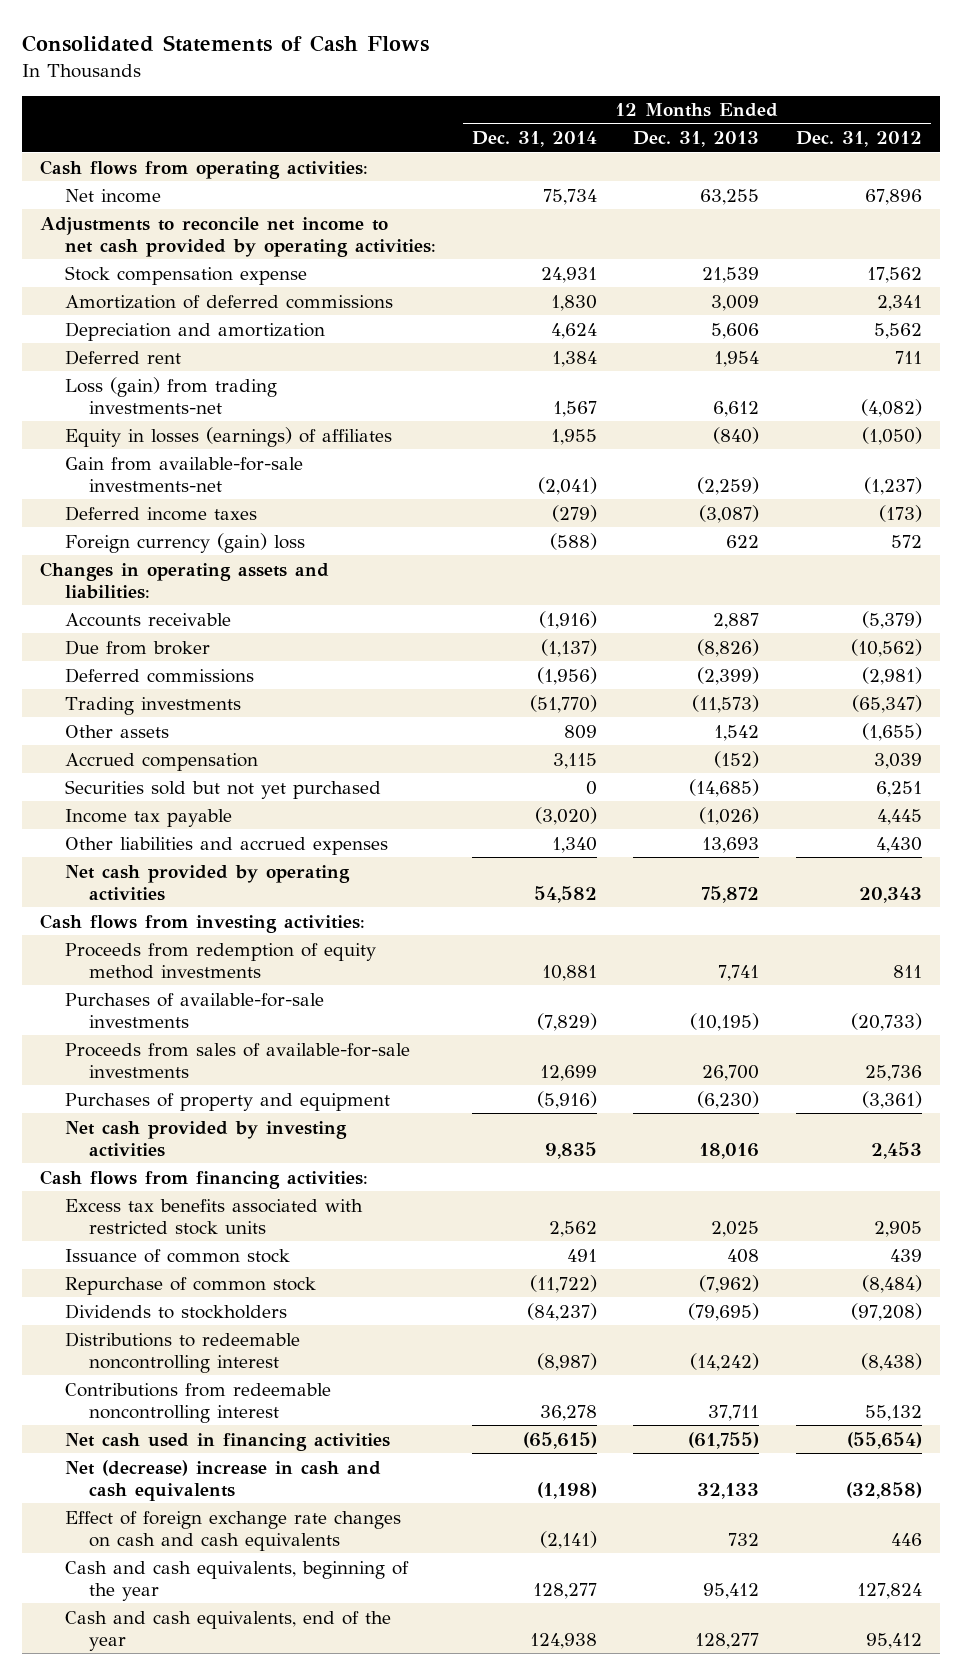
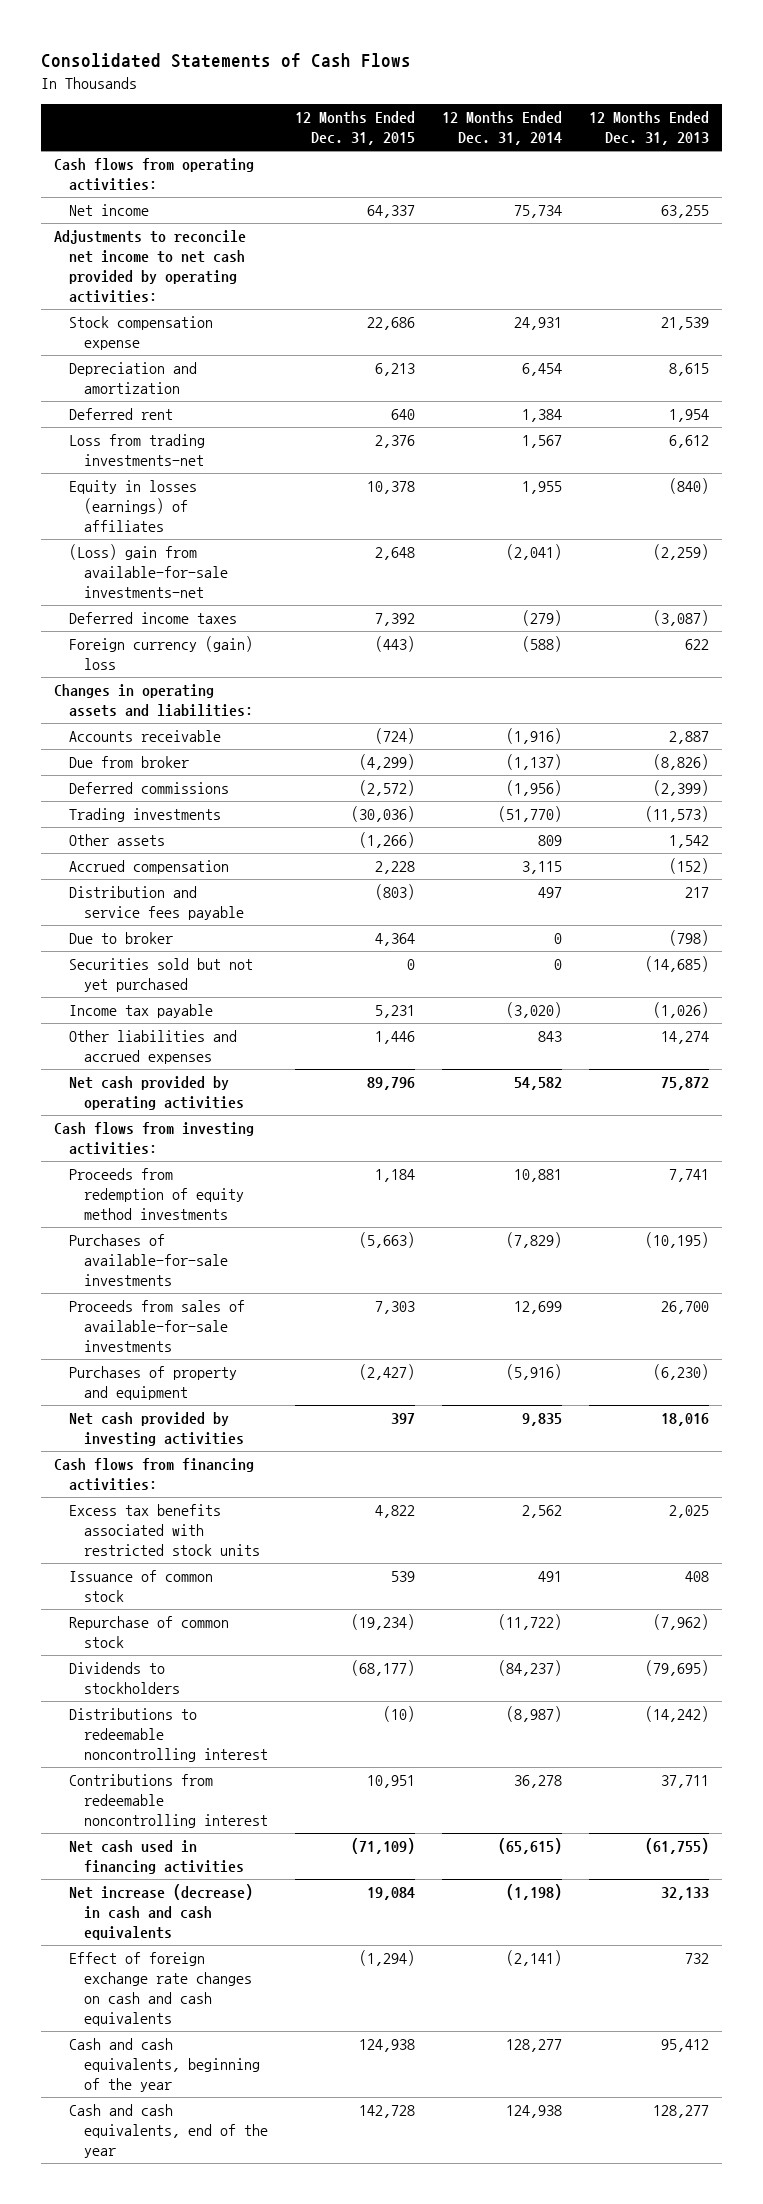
[795,131,922,148] Dec. 31, 2012 -> none
none -> [295,111,416,146] 12 Months Ended Dec. 31, 2015
[64,294,393,309] Amortization of deferred commissions -> none
[550,322,597,339] 4,624 -> [521,363,562,377] 6,454
[711,322,760,339] 5,606 -> [668,363,709,377] 8,615
[64,376,277,414] Loss (gain) from trading investments-net -> [69,434,206,467] Loss from trading investments-net
[64,456,303,492] Gain from available-for-sale investments-net -> [69,544,229,599] (Loss) gain from available-for-sale investments-net
none -> [69,886,245,921] Distribution and service fees payable
none -> [69,932,174,945] Due to broker
[551,836,597,853] 1,340 -> [537,1031,562,1043] 843
[702,836,760,853] 13,693 -> [660,1031,709,1045] 14,274
[64,1459,381,1501] Net (decrease) increase in cash and cash equivalents -> [69,1884,254,1941] Net increase (decrease) in cash and cash equivalents

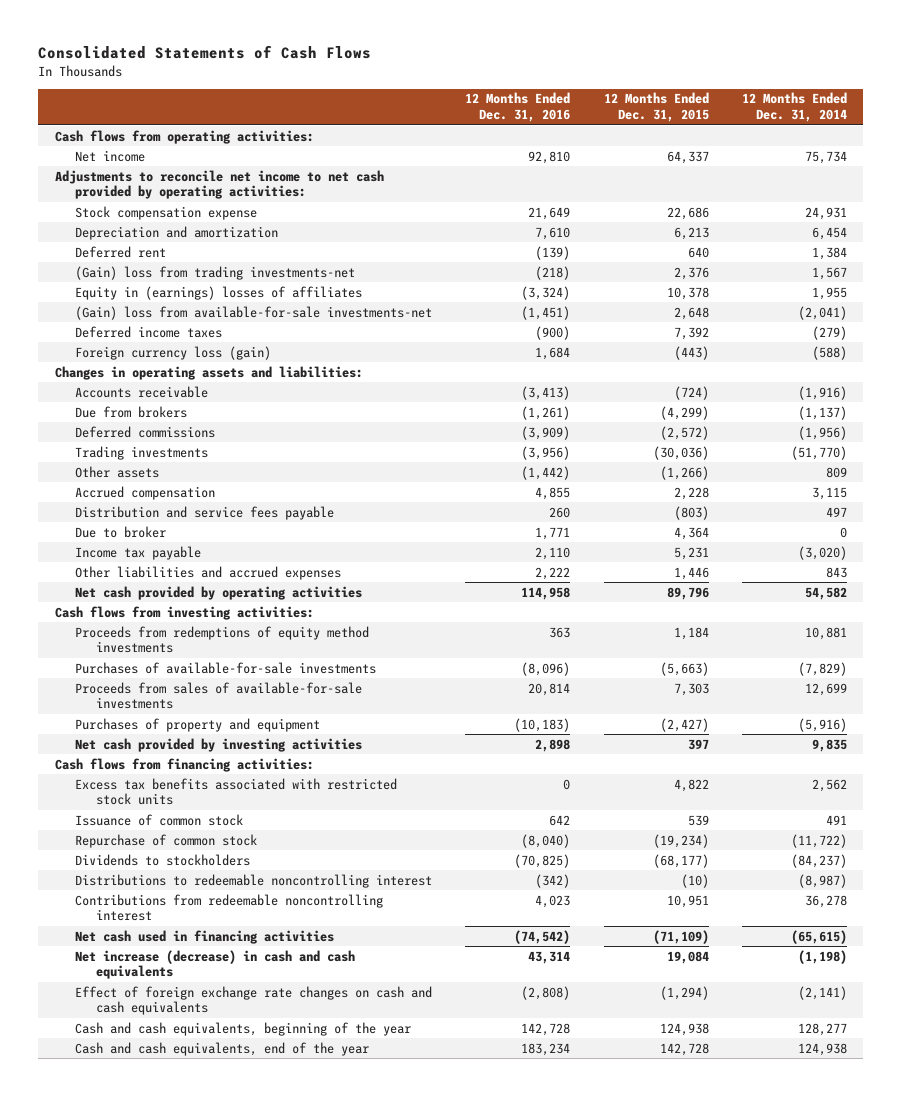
[588,111,709,146] 12 Months Ended Dec. 31, 2013 -> none
none -> [465,92,571,122] 12 Months Ended Dec. 31, 2016
[69,434,206,467] Loss from trading investments-net -> [75,265,356,280] (Gain) loss from trading investments-net
[69,480,198,533] Equity in losses (earnings) of affiliates -> [75,285,363,300] Equity in (earnings) losses of affiliates
[69,544,229,599] (Loss) gain from available-for-sale investments-net -> [75,305,433,320] (Gain) loss from available-for-sale investments-net
[69,636,254,671] Foreign currency (gain) loss -> [75,345,272,360] Foreign currency loss (gain)
[69,756,190,769] Due from broker -> [75,405,188,418] Due from brokers
[69,958,254,993] Securities sold but not yet purchased -> none
[69,1168,245,1221] Proceeds from redemption of equity method investments -> [75,625,370,654] Proceeds from redemptions of equity method investments

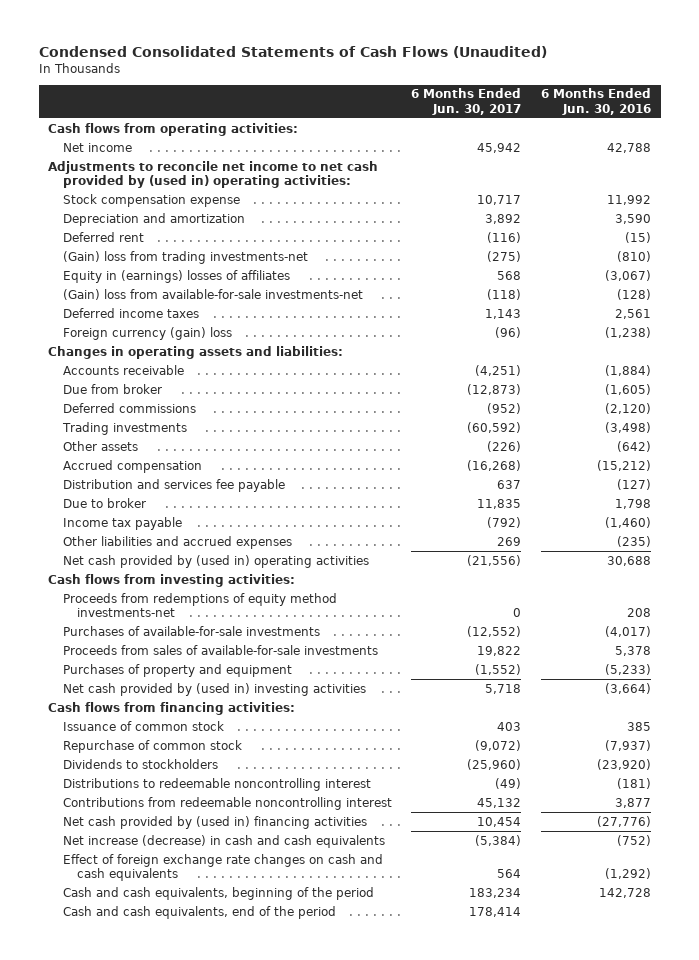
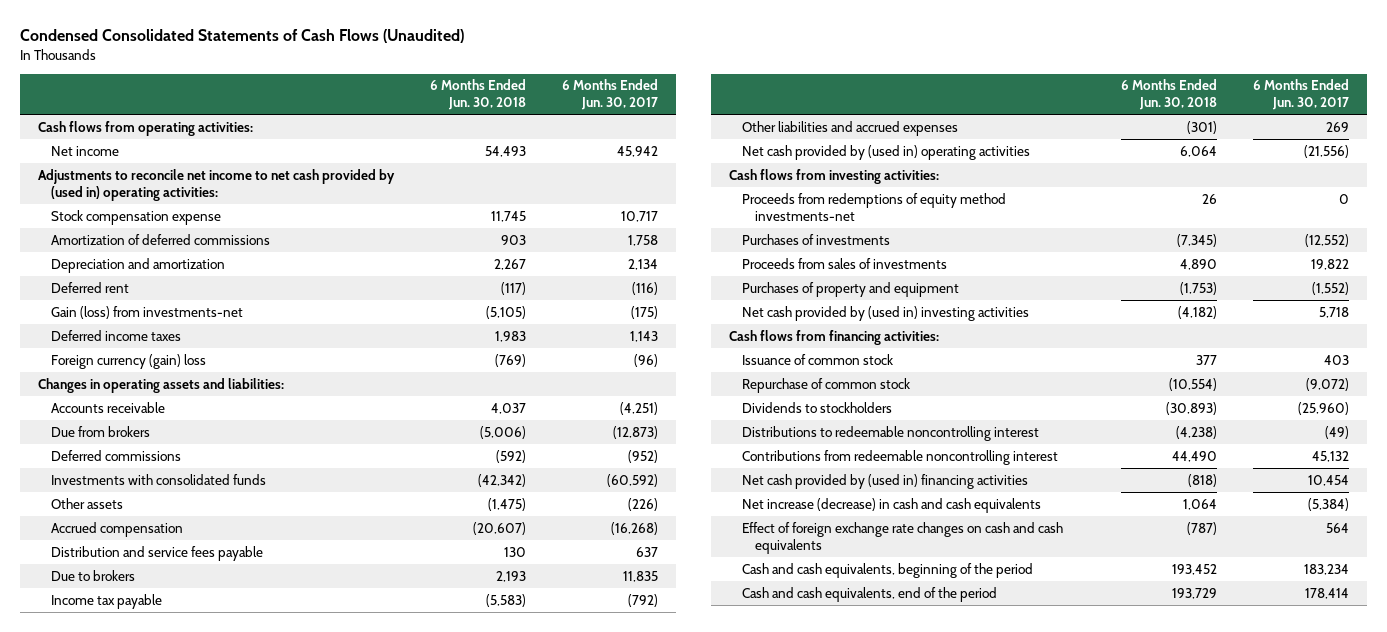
[540,88,651,115] 6 Months Ended Jun. 30, 2016 -> none
none -> [430,79,527,111] 6 Months Ended Jun. 30, 2018
none -> [51,233,271,245] Amortization of deferred commissions
[485,213,522,224] 3,892 -> [628,258,659,270] 2,134
[62,269,290,283] Equity in (earnings) losses of affiliates -> none
[62,288,363,300] (Gain) loss from available-for-sale investments-net -> none
[62,250,308,264] (Gain) loss from trading investments-net -> [51,305,244,319] Gain (loss) from investments-net
[487,250,522,262] (275) -> [631,305,659,319] (175)
[62,383,162,394] Due from broker -> [51,425,151,437] Due from brokers
[61,421,187,435] Trading investments -> [51,473,267,485] Investments with consolidated funds
[62,478,285,492] Distribution and services fee payable -> [51,545,264,561] Distribution and service fees payable
[62,497,146,508] Due to broker -> [51,569,136,581] Due to brokers
[62,625,320,636] Purchases of available-for-sale investments -> [741,233,890,245] Purchases of investments
[62,644,378,655] Proceeds from sales of available-for-sale investments -> [741,257,947,269] Proceeds from sales of investments

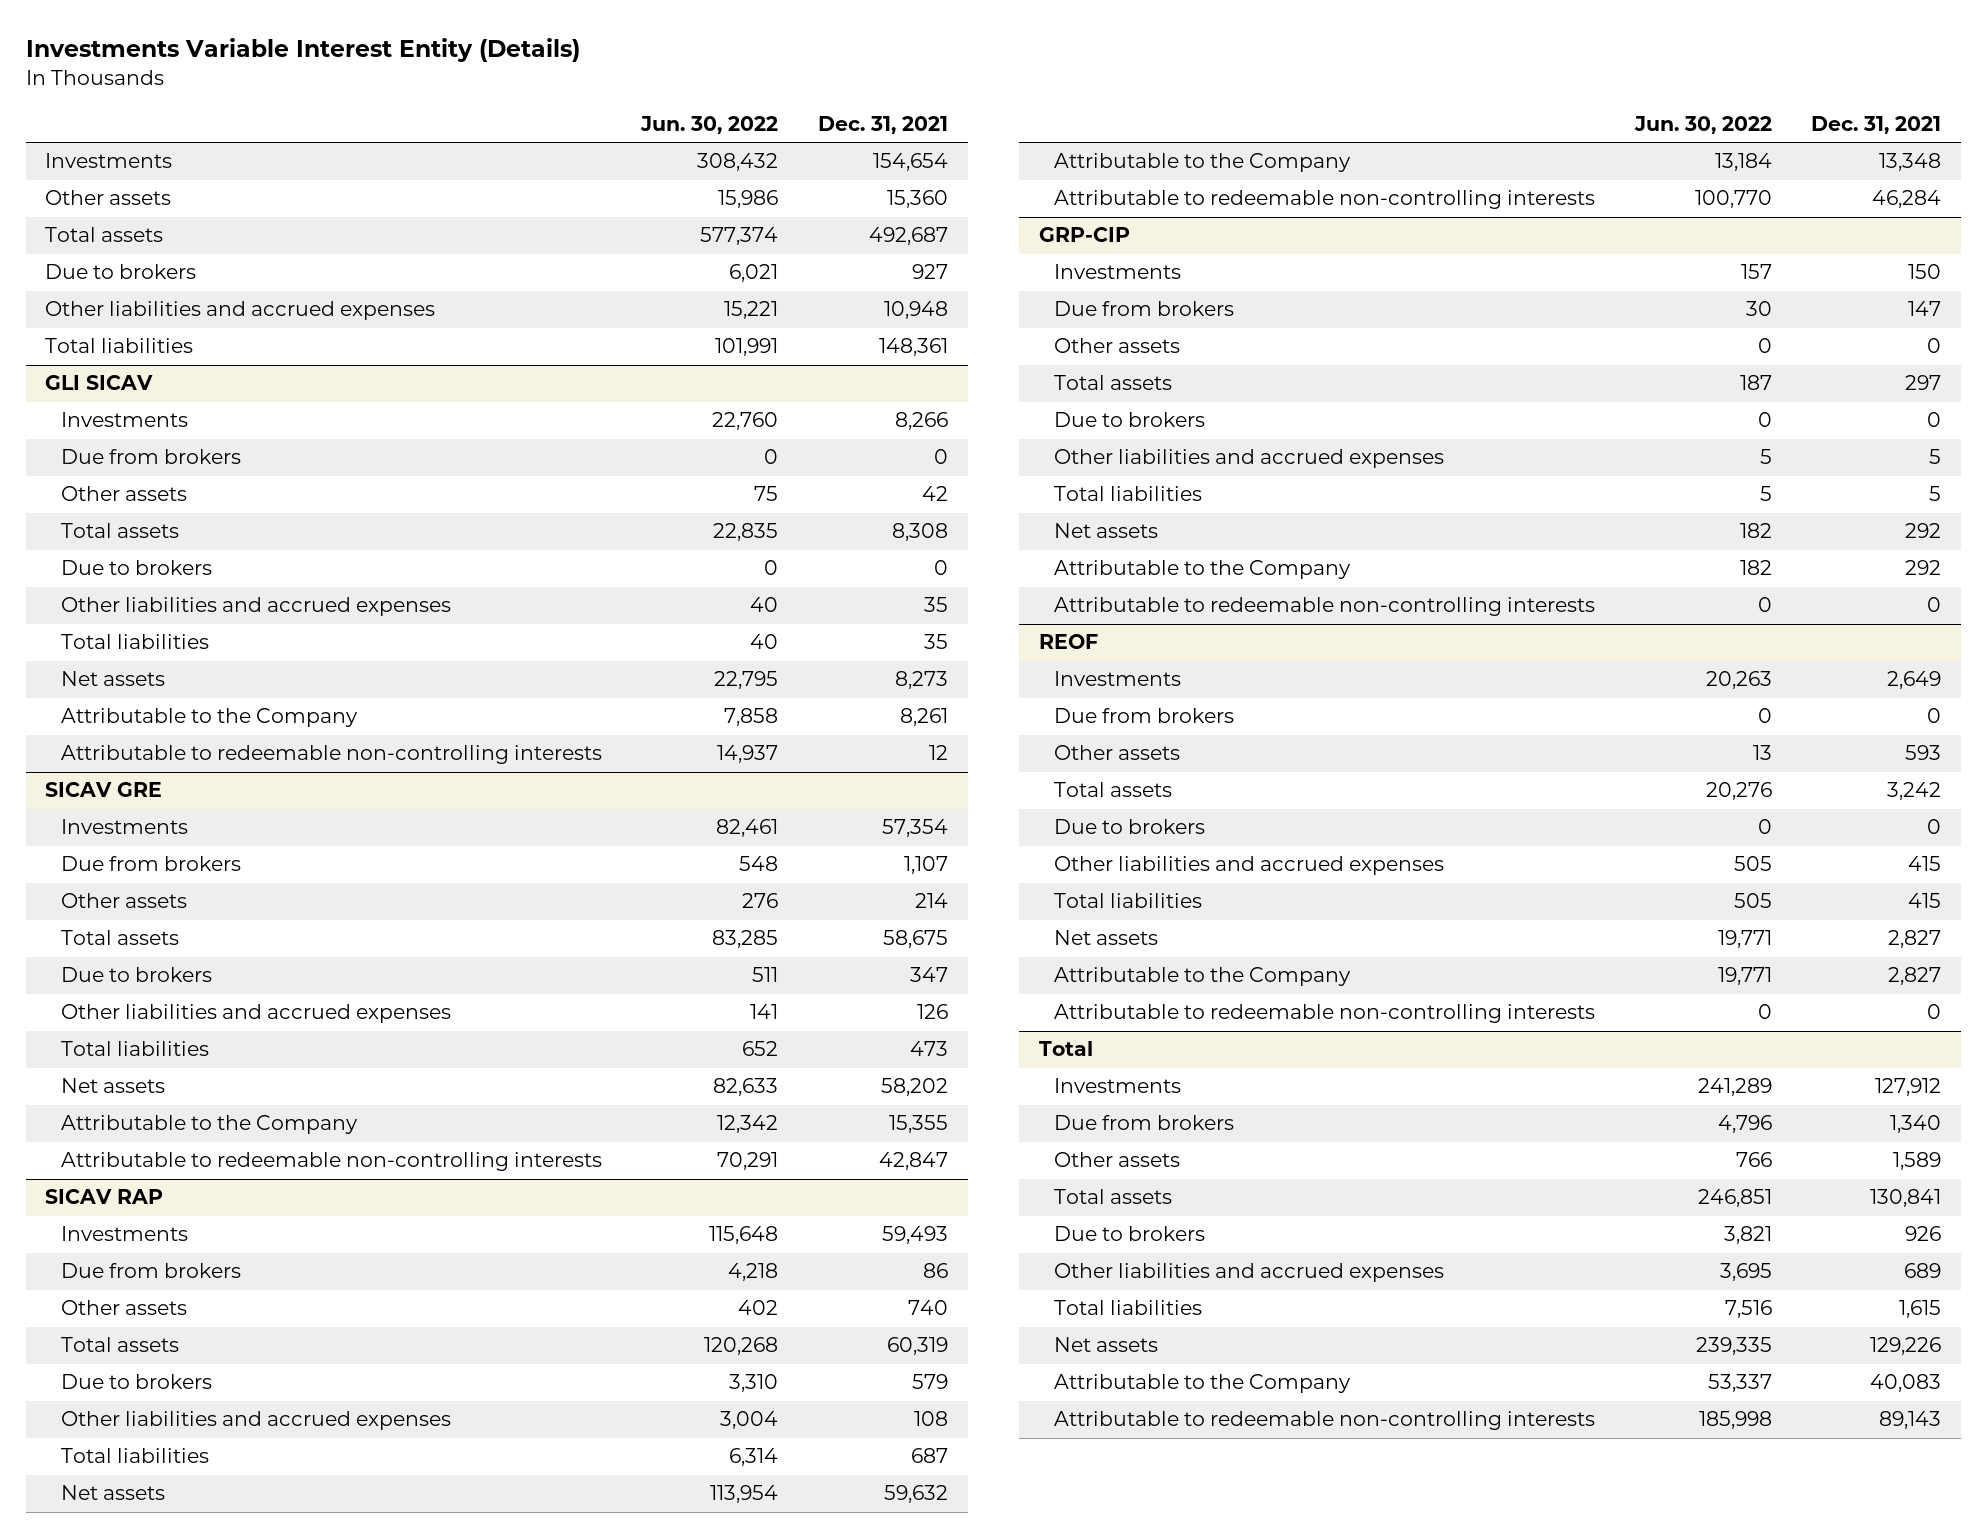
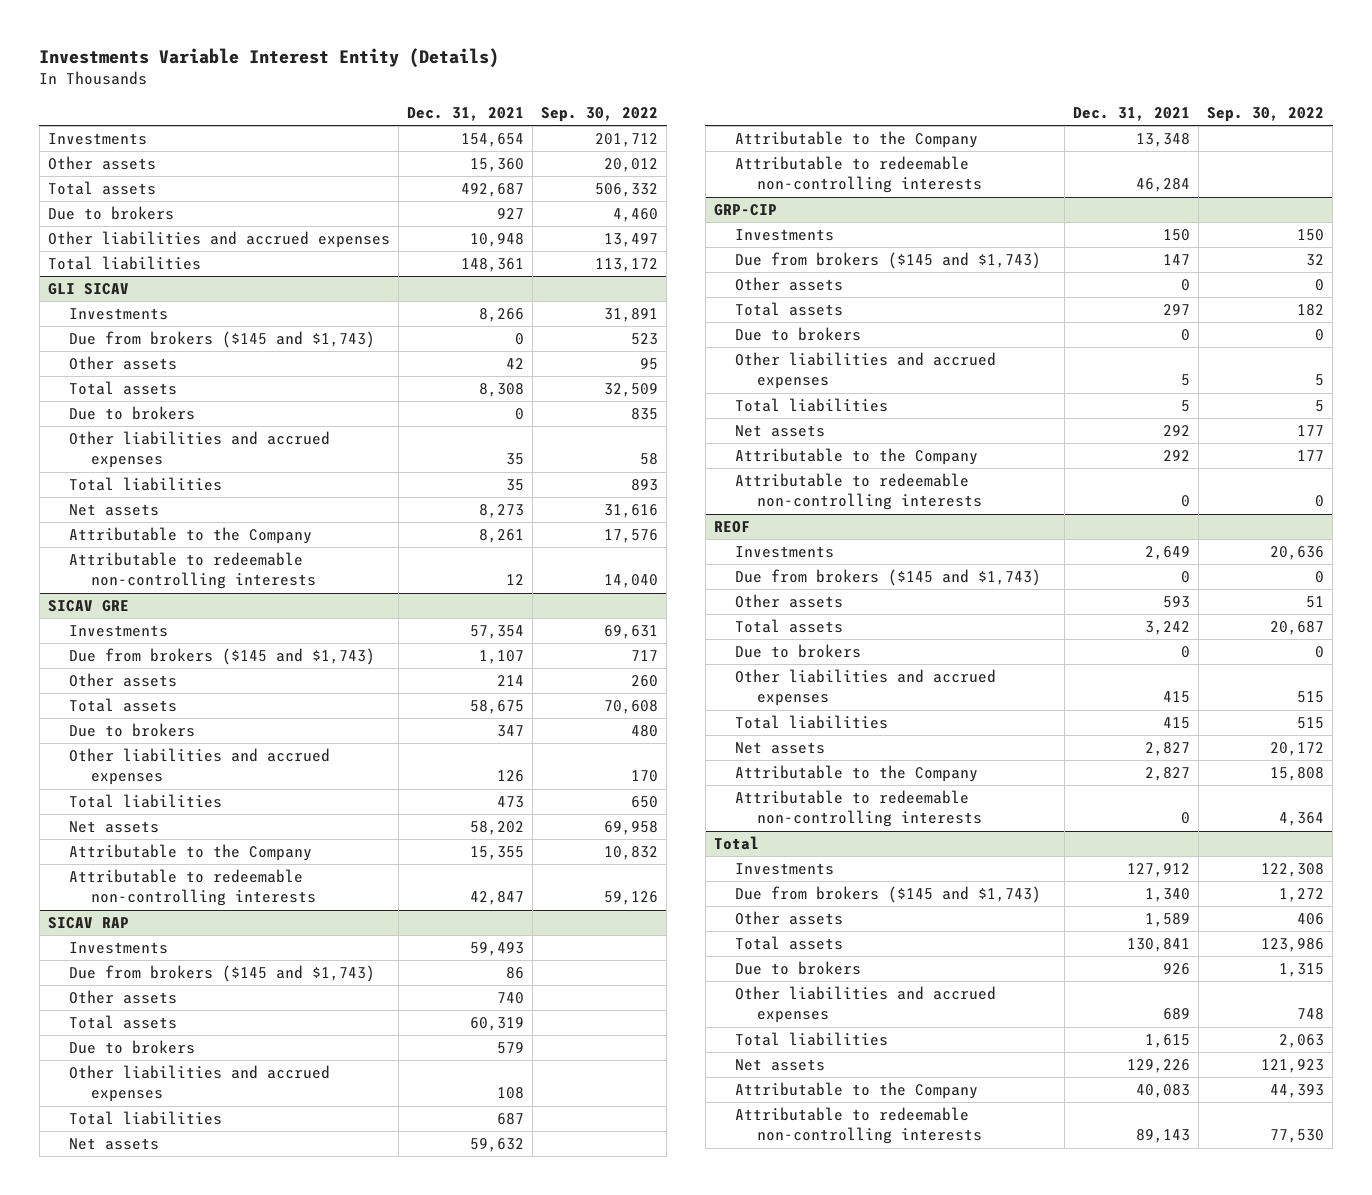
[640,116,779,135] Jun. 30, 2022 -> none
none -> [540,107,658,123] Sep. 30, 2022
[61,449,242,465] Due from brokers -> [69,331,376,349] Due from brokers ($145 and $1,743)
[61,856,242,872] Due from brokers -> [69,648,376,666] Due from brokers ($145 and $1,743)
[61,1263,242,1279] Due from brokers -> [69,965,376,983] Due from brokers ($145 and $1,743)
[1054,301,1235,317] Due from brokers -> [735,252,1042,270] Due from brokers ($145 and $1,743)
[1054,708,1235,724] Due from brokers -> [735,569,1042,587] Due from brokers ($145 and $1,743)
[1054,1115,1235,1131] Due from brokers -> [735,886,1042,904] Due from brokers ($145 and $1,743)

